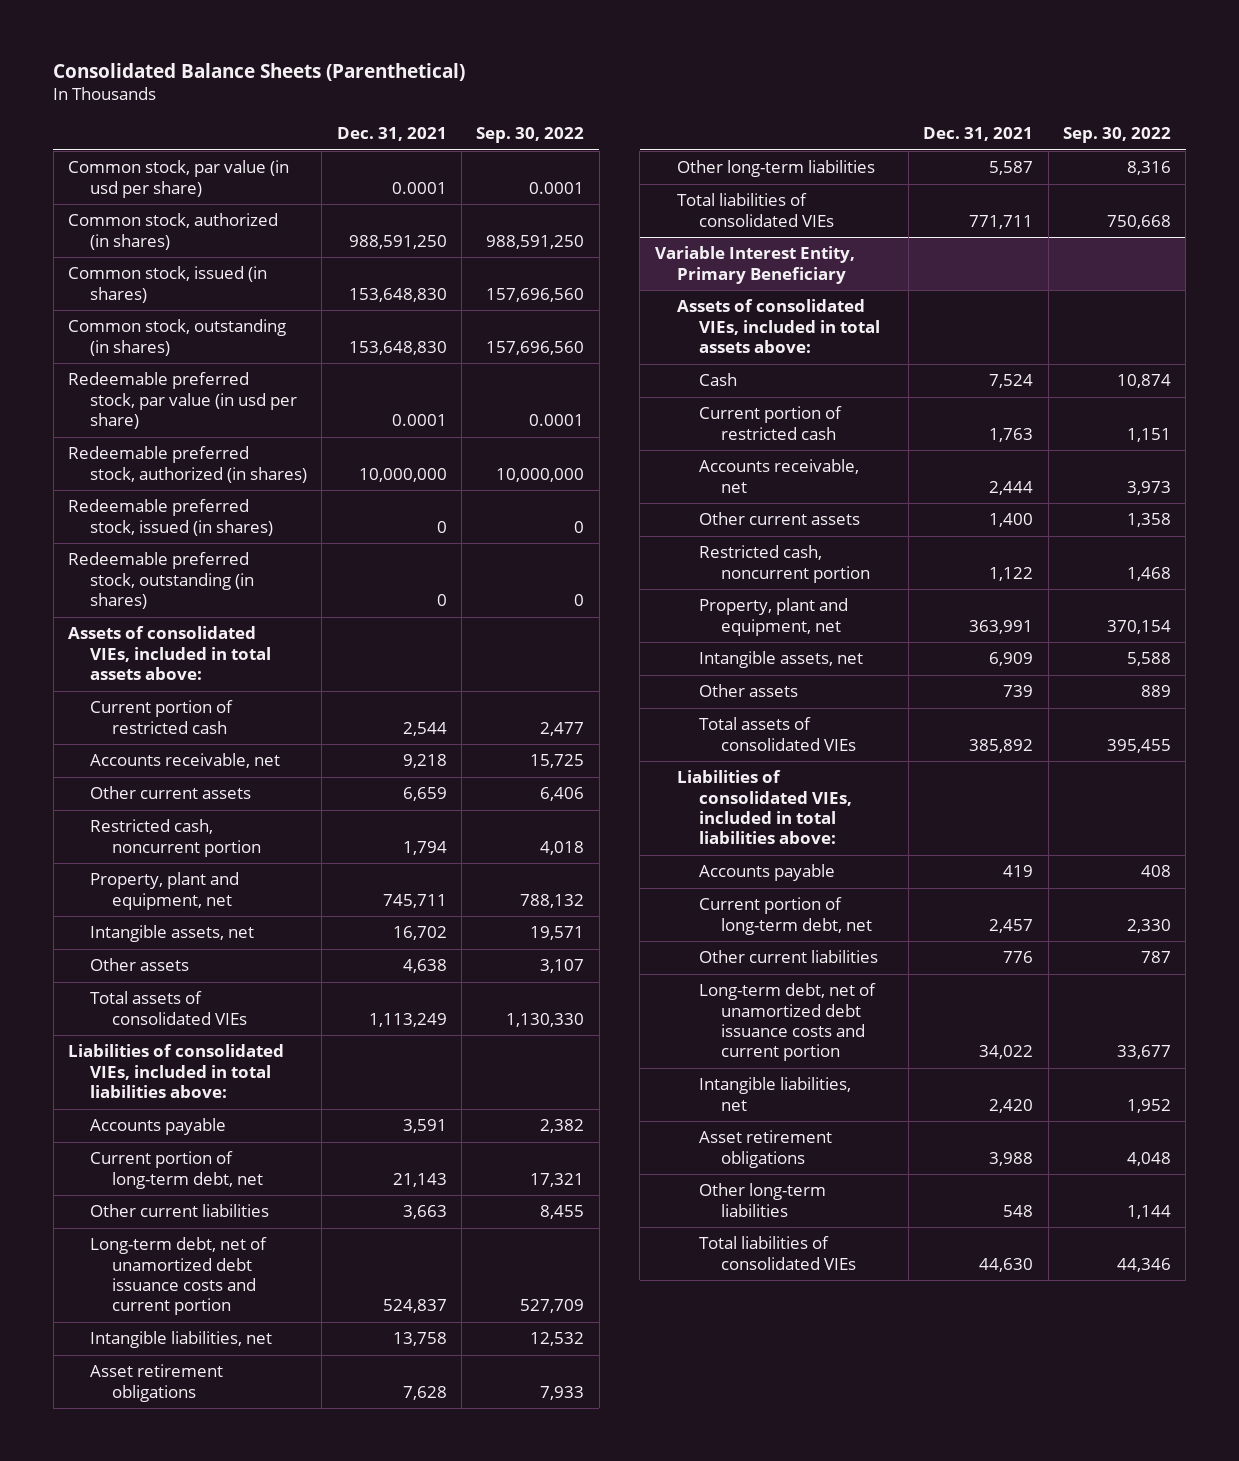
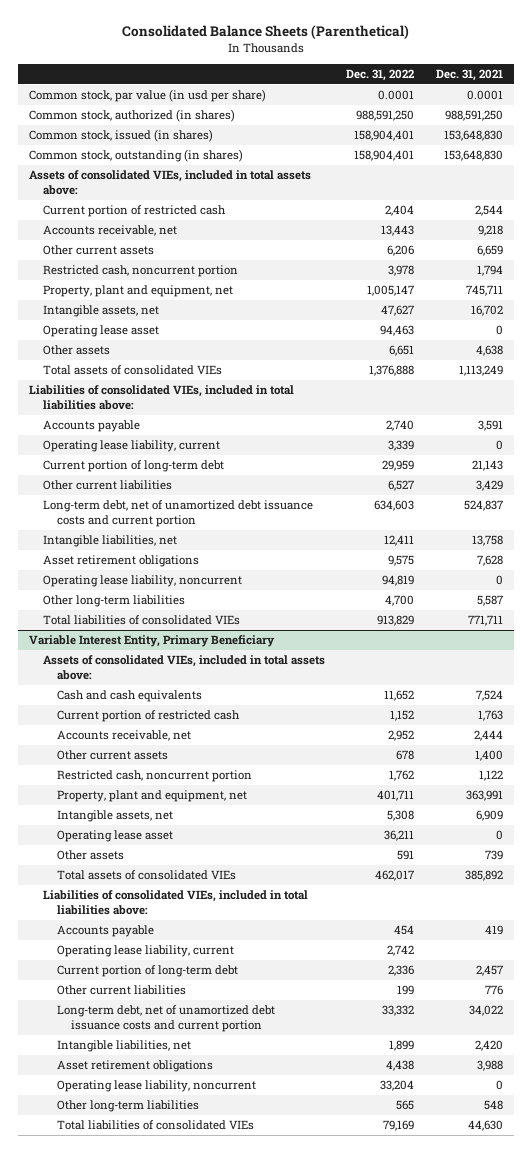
[476,126,585,143] Sep. 30, 2022 -> none
none -> [346,68,415,81] Dec. 31, 2022
[67,372,298,429] Redeemable preferred stock, par value (in usd per share) -> none
[67,446,308,483] Redeemable preferred stock, authorized (in shares) -> none
[67,499,274,536] Redeemable preferred stock, issued (in shares) -> none
[67,552,255,609] Redeemable preferred stock, outstanding (in shares) -> none
none -> [43,325,160,338] Operating lease asset
none -> [43,440,221,453] Operating lease liability, current
[90,1151,264,1189] Current portion of long-term debt, net -> [43,460,225,473] Current portion of long-term debt
[402,1205,447,1220] 3,663 -> [475,480,503,492] 3,429
none -> [43,575,243,588] Operating lease liability, noncurrent
[698,373,737,387] Cash -> [57,690,203,703] Cash and cash equivalents
none -> [57,830,174,843] Operating lease asset
none -> [57,945,235,958] Operating lease liability, current
[698,897,872,935] Current portion of long-term debt, net -> [57,965,239,978] Current portion of long-term debt
none -> [57,1080,257,1093] Operating lease liability, noncurrent

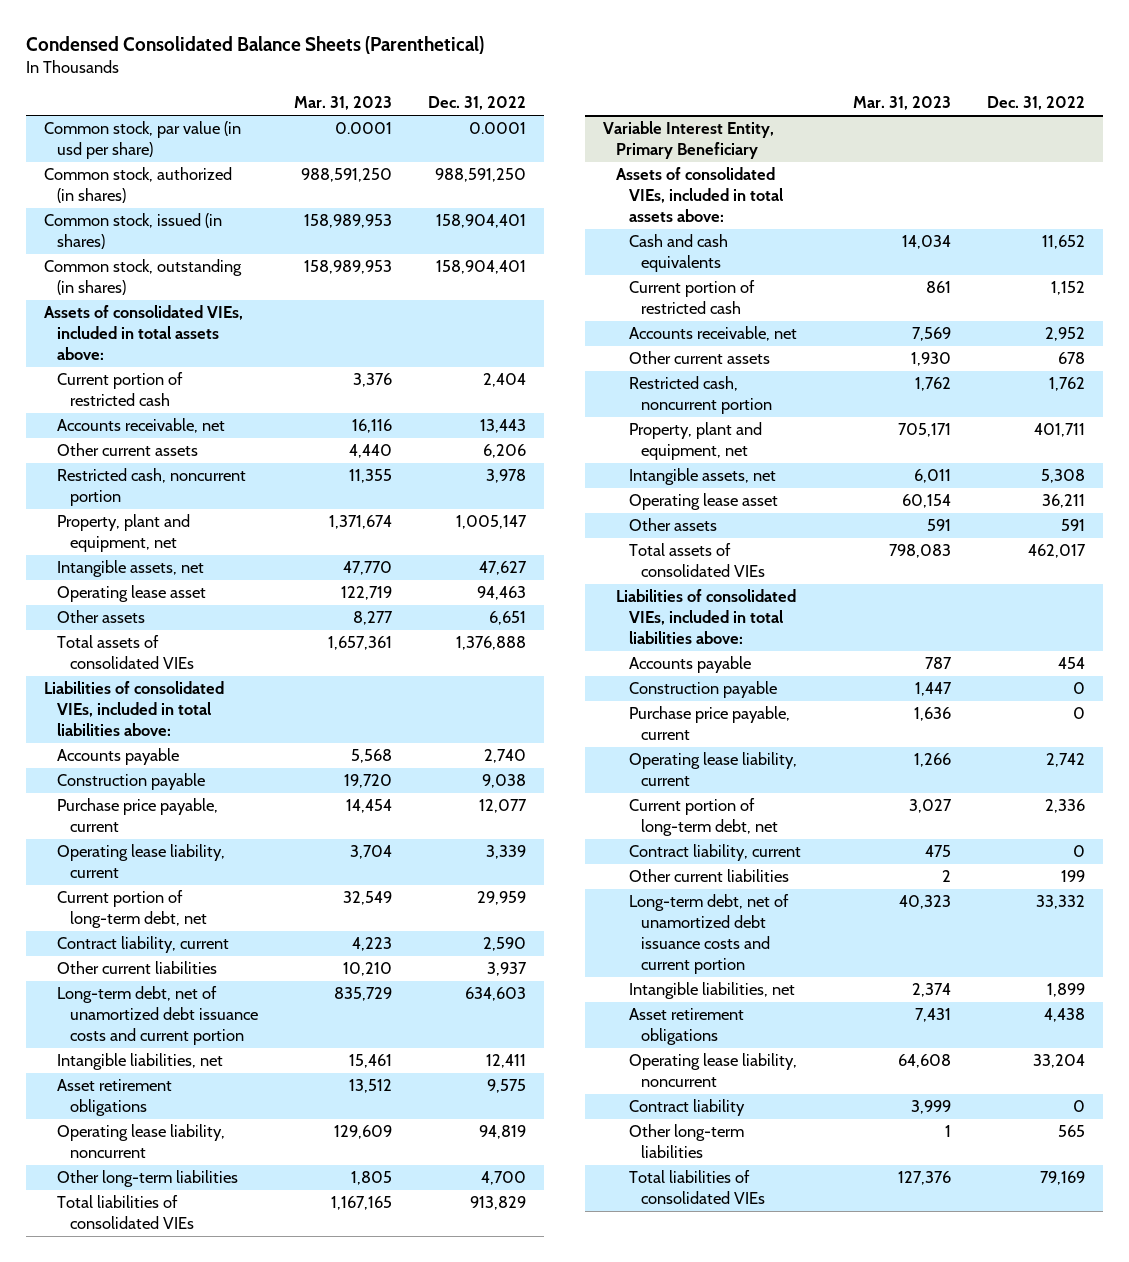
[121,25,409,40] Consolidated Balance Sheets (Parenthetical) -> [25,36,484,55] Condensed Consolidated Balance Sheets (Parenthetical)
[435,68,503,81] Dec. 31, 2021 -> none
none -> [293,96,392,111] Mar. 31, 2023
none -> [56,773,205,791] Construction payable
none -> [56,798,218,833] Purchase price payable, current
[43,460,225,473] Current portion of long-term debt -> [56,890,207,929] Current portion of long-term debt, net
none -> [56,936,229,954] Contract liability, current
[388,480,415,492] 6,527 -> [486,962,527,977] 3,937
none -> [628,681,777,699] Construction payable
none -> [628,706,790,741] Purchase price payable, current
[57,965,239,978] Current portion of long-term debt -> [628,798,779,837] Current portion of long-term debt, net
none -> [628,844,801,862] Contract liability, current
none -> [628,1099,745,1117] Contract liability

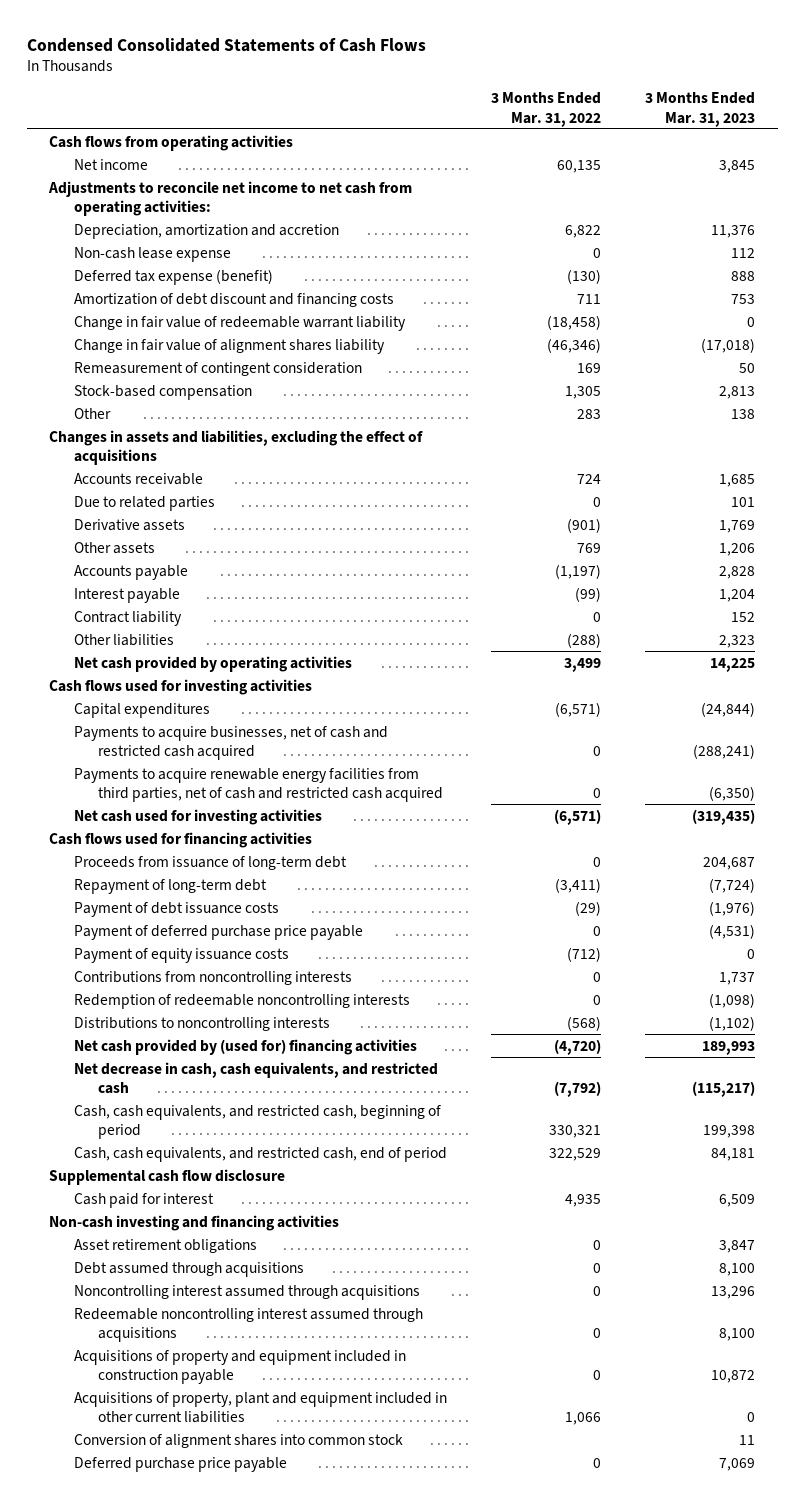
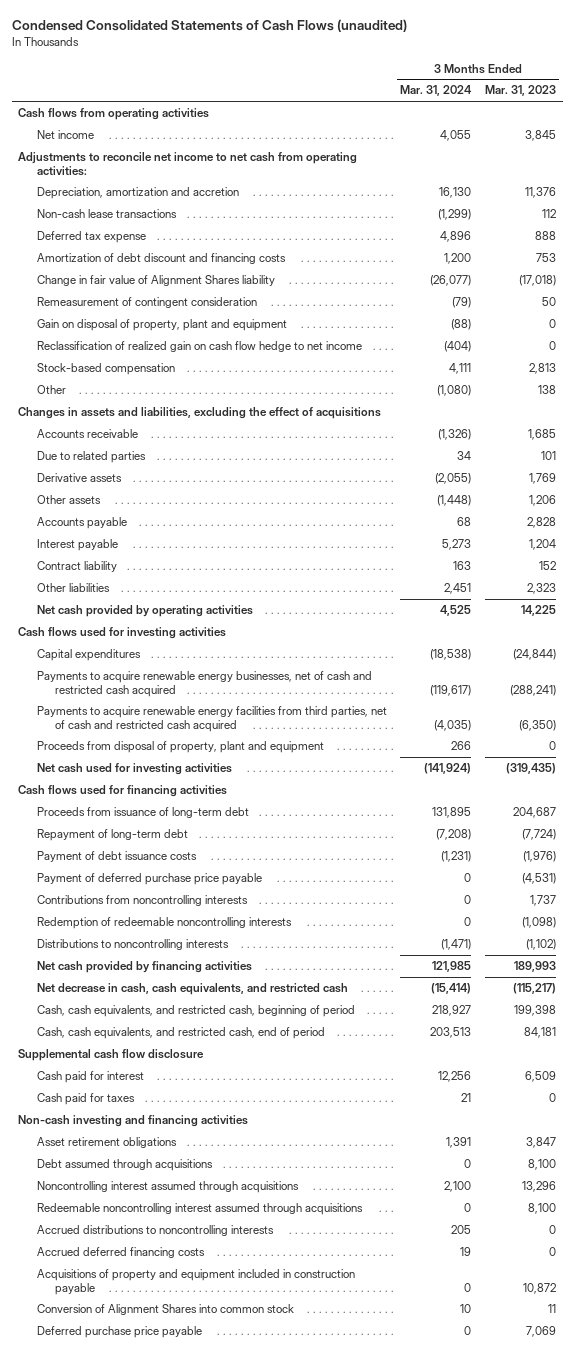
[27,37,427,52] Condensed Consolidated Statements of Cash Flows -> [11,18,407,32] Condensed Consolidated Statements of Cash Flows (unaudited)
[491,92,602,127] 3 Months Ended Mar. 31, 2022 -> none
none -> [400,85,473,97] Mar. 31, 2024
[73,246,231,262] Non-cash lease expense -> [36,209,177,219] Non-cash lease transactions
[73,268,273,285] Deferred tax expense (benefit) -> [36,231,146,244] Deferred tax expense
[73,315,406,331] Change in fair value of redeemable warrant liability -> none
[73,338,385,354] Change in fair value of alignment shares liability -> [36,275,275,287] Change in fair value of Alignment Shares liability
none -> [36,319,287,332] Gain on disposal of property, plant and equipment
none -> [36,341,362,353] Reclassification of realized gain on cash flow hedge to net income
[73,725,388,760] Payments to acquire businesses, net of cash and restricted cash acquired -> [36,671,372,697] Payments to acquire renewable energy businesses, net of cash and restricted cash acquired
none -> [36,741,324,754] Proceeds from disposal of property, plant and equipment
[73,947,289,963] Payment of equity issuance costs -> none
[73,1038,417,1055] Net cash provided by (used for) financing activities -> [36,961,252,974] Net cash provided by financing activities
none -> [36,1093,135,1106] Cash paid for taxes
none -> [36,1225,274,1237] Accrued distributions to noncontrolling interests
none -> [36,1247,205,1259] Accrued deferred financing costs
[73,1391,447,1423] Acquisitions of property, plant and equipment included in other current liabilities -> none
[73,1433,403,1448] Conversion of alignment shares into common stock -> [36,1304,294,1316] Conversion of Alignment Shares into common stock

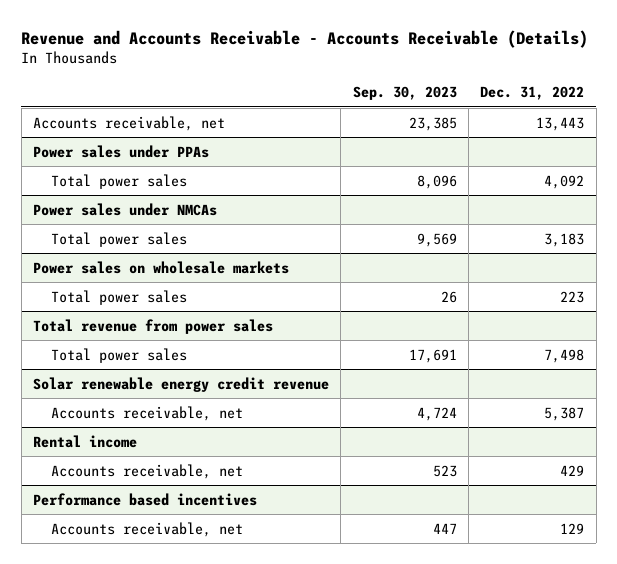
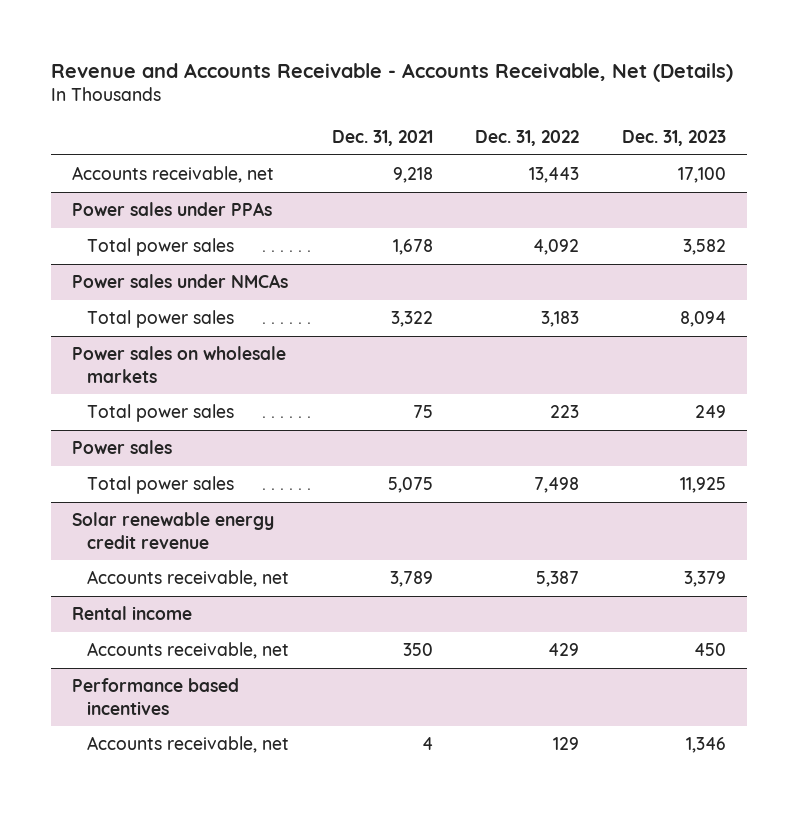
[21,29,589,48] Revenue and Accounts Receivable - Accounts Receivable (Details) -> [50,62,733,82] Revenue and Accounts Receivable - Accounts Receivable, Net (Details)
[352,86,457,101] Sep. 30, 2023 -> none
none -> [331,129,433,146] Dec. 31, 2021
none -> [621,129,726,146] Dec. 31, 2023
[32,318,273,334] Total revenue from power sales -> [72,440,173,455] Power sales

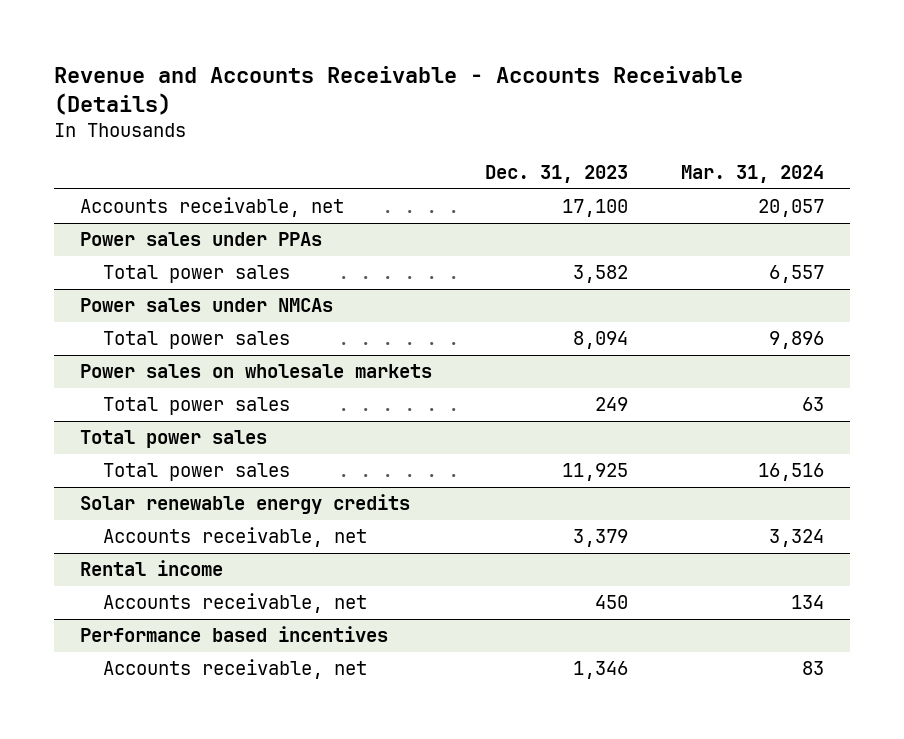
[50,62,733,82] Revenue and Accounts Receivable - Accounts Receivable, Net (Details) -> [53,65,743,115] Revenue and Accounts Receivable - Accounts Receivable (Details)
[331,129,433,146] Dec. 31, 2021 -> none
[475,129,580,146] Dec. 31, 2022 -> none
none -> [680,164,824,183] Mar. 31, 2024
[72,440,173,455] Power sales -> [80,430,268,449] Total power sales
[72,512,275,549] Solar renewable energy credit revenue -> [80,494,411,515] Solar renewable energy credits

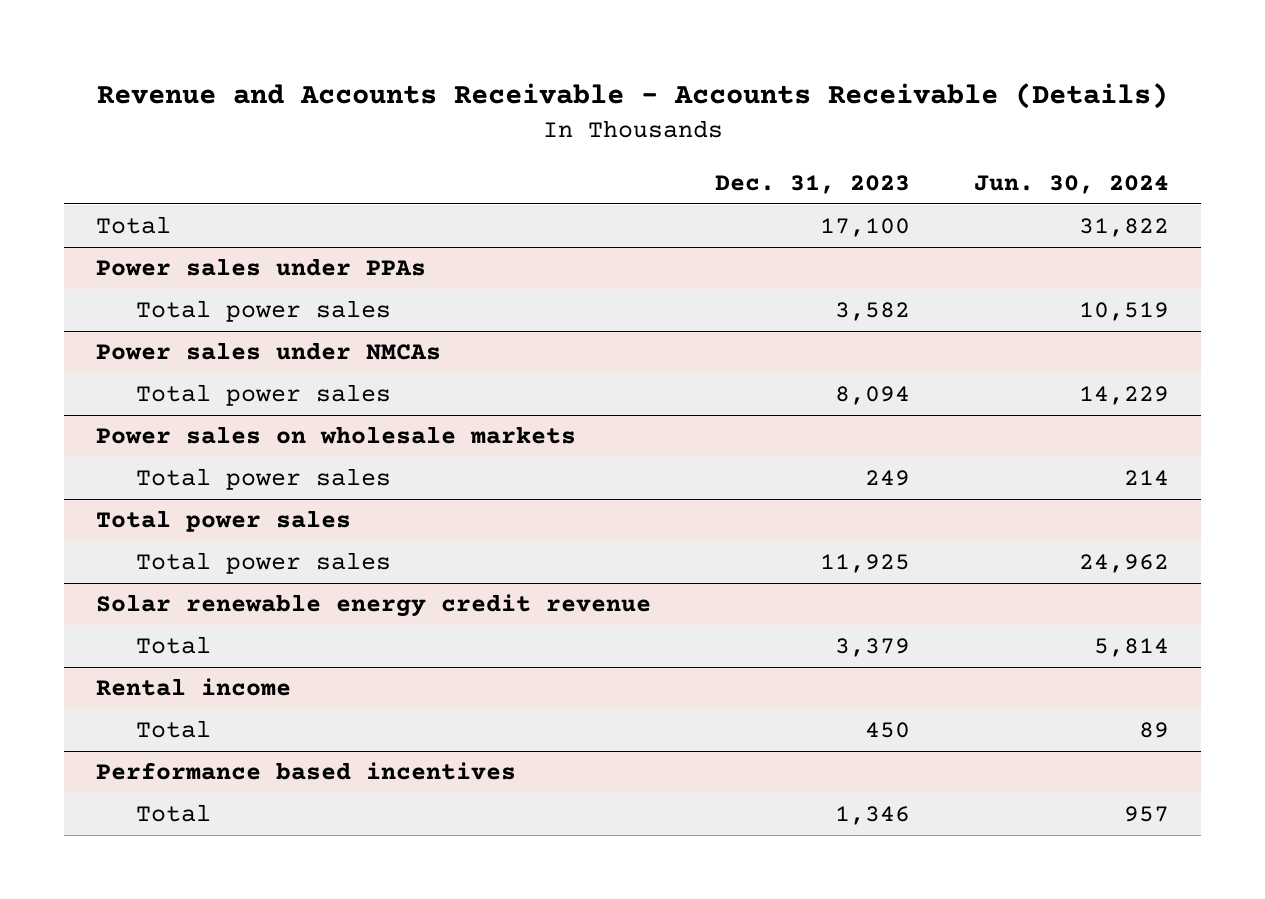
[680,164,824,183] Mar. 31, 2024 -> none
none -> [973,175,1169,195] Jun. 30, 2024
[80,197,345,218] Accounts receivable, net -> [96,216,172,235] Total
[80,494,411,515] Solar renewable energy credits -> [96,594,652,618] Solar renewable energy credit revenue
[103,527,368,548] Accounts receivable, net -> [135,636,211,655] Total
[103,593,368,614] Accounts receivable, net -> [135,720,211,739] Total
[103,659,368,680] Accounts receivable, net -> [135,804,211,823] Total

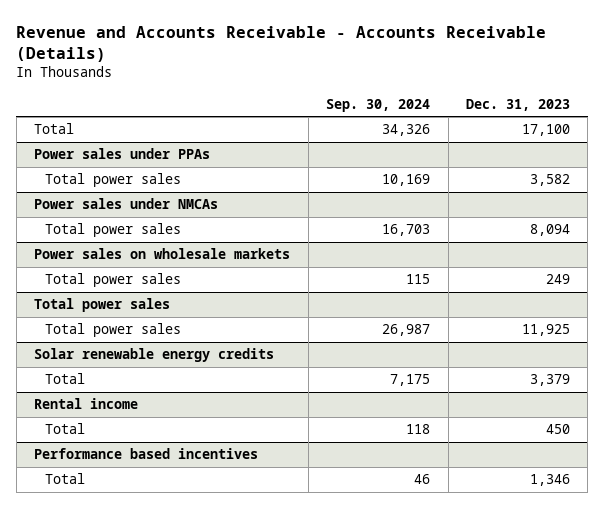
[973,175,1169,195] Jun. 30, 2024 -> none
none -> [326,98,431,112] Sep. 30, 2024
[96,594,652,618] Solar renewable energy credit revenue -> [34,348,275,363] Solar renewable energy credits

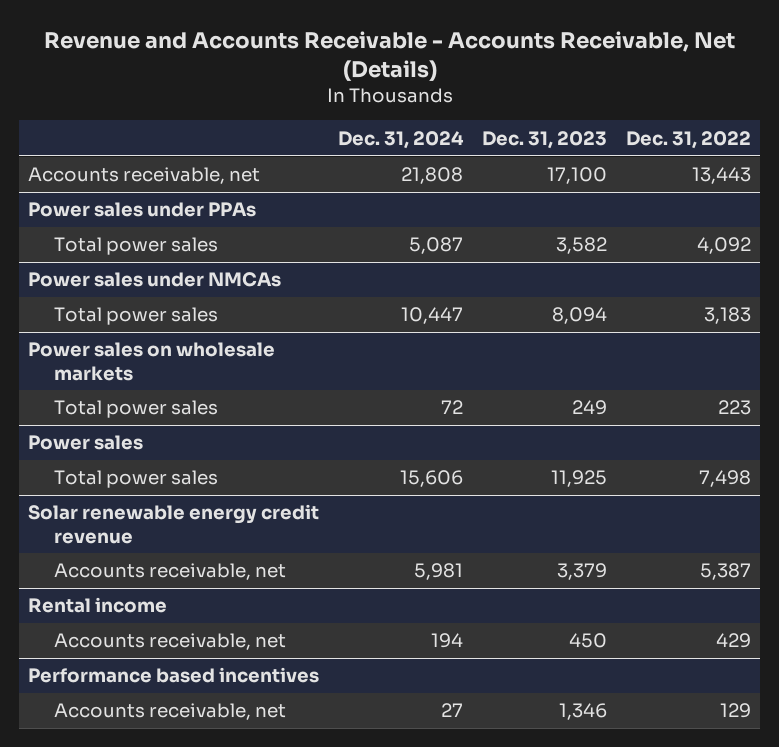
[16,25,547,62] Revenue and Accounts Receivable - Accounts Receivable (Details) -> [43,30,735,81] Revenue and Accounts Receivable - Accounts Receivable, Net (Details)
[326,98,431,112] Sep. 30, 2024 -> none
none -> [338,130,465,149] Dec. 31, 2024
none -> [625,130,751,149] Dec. 31, 2022
[34,123,75,135] Total -> [28,167,261,185] Accounts receivable, net
[34,298,171,313] Total power sales -> [28,435,144,451] Power sales
[34,348,275,363] Solar renewable energy credits -> [28,504,320,544] Solar renewable energy credit revenue
[45,373,86,385] Total -> [54,563,287,581] Accounts receivable, net
[45,423,86,435] Total -> [54,633,287,651] Accounts receivable, net
[45,473,86,485] Total -> [54,703,287,721] Accounts receivable, net

